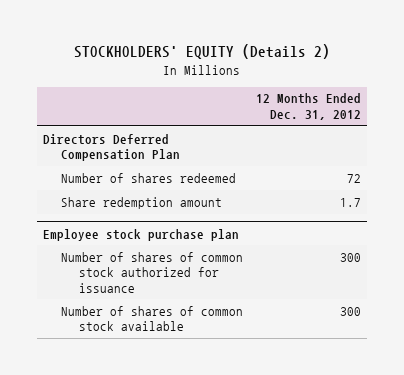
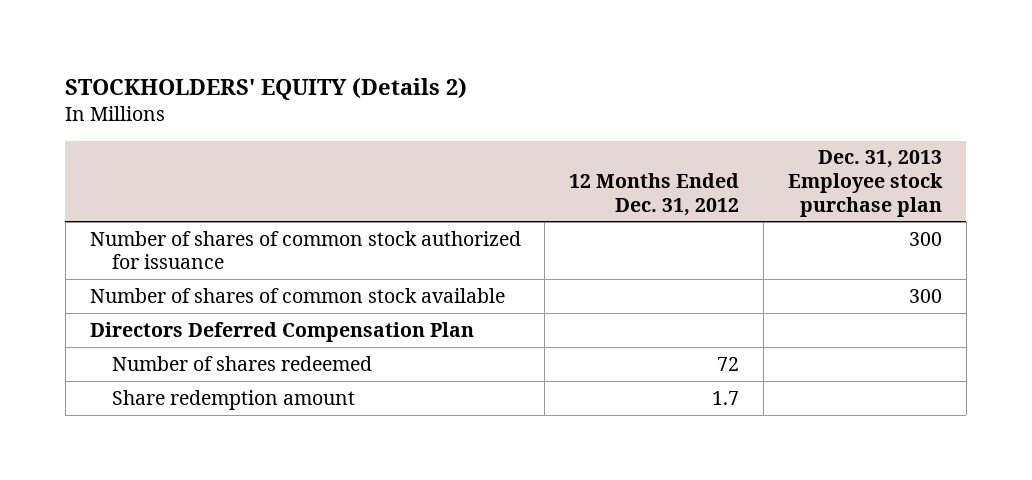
none -> [787,150,943,217] Dec. 31, 2013 Employee stock purchase plan
none -> [89,230,521,270] Number of shares of common stock authorized for issuance
none -> [89,287,505,303] Number of shares of common stock available
[43,228,240,241] Employee stock purchase plan -> none
[61,251,244,293] Number of shares of common stock authorized for issuance -> none
[61,305,244,332] Number of shares of common stock available -> none

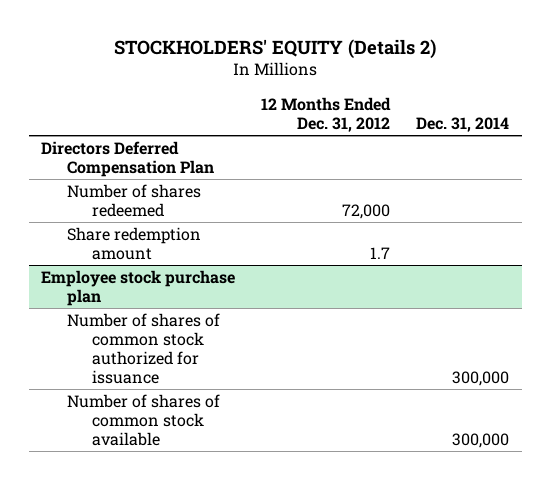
[787,150,943,217] Dec. 31, 2013 Employee stock purchase plan -> none
none -> [415,116,509,132] Dec. 31, 2014
[89,230,521,270] Number of shares of common stock authorized for issuance -> none
[89,287,505,303] Number of shares of common stock available -> none
[717,356,740,371] 72 -> [342,203,391,219] 72,000
none -> [41,270,236,306] Employee stock purchase plan
none -> [66,313,220,384] Number of shares of common stock authorized for issuance
none -> [66,394,220,446] Number of shares of common stock available

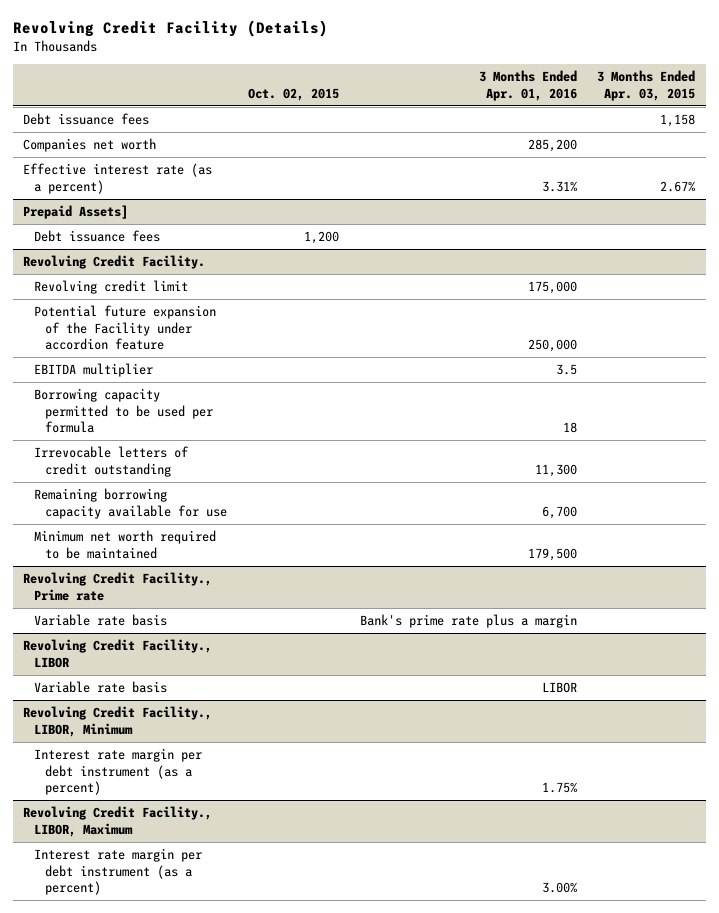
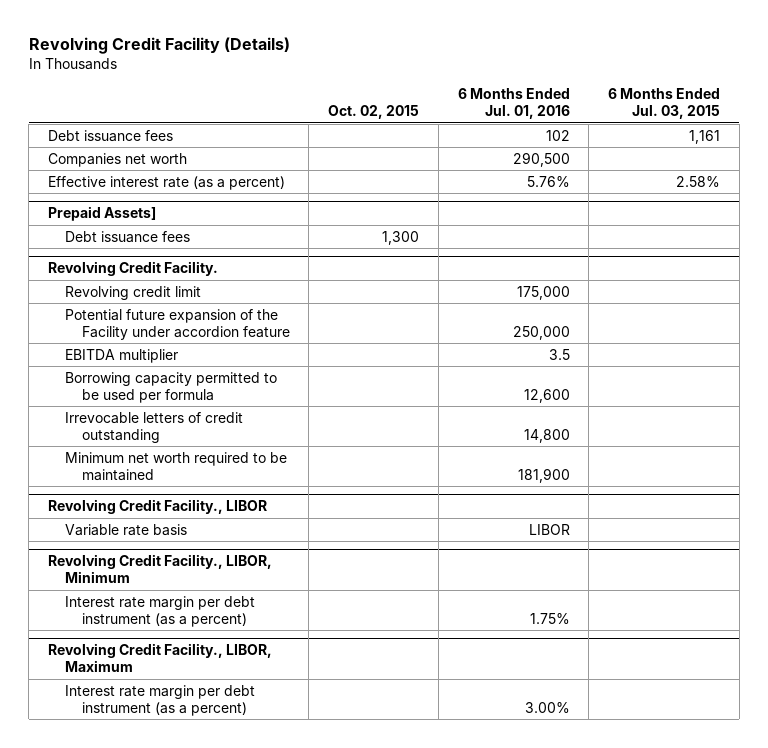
[478,70,577,101] 3 Months Ended Apr. 01, 2016 -> none
[597,70,696,101] 3 Months Ended Apr. 03, 2015 -> none
none -> [457,88,570,120] 6 Months Ended Jul. 01, 2016
none -> [608,88,721,120] 6 Months Ended Jul. 03, 2015
[303,231,339,245] 1,200 -> [382,230,420,245] 1,300
[34,488,227,519] Remaining borrowing capacity available for use -> none
[23,572,213,601] Revolving Credit Facility., Prime rate -> none
[34,614,168,627] Variable rate basis -> none

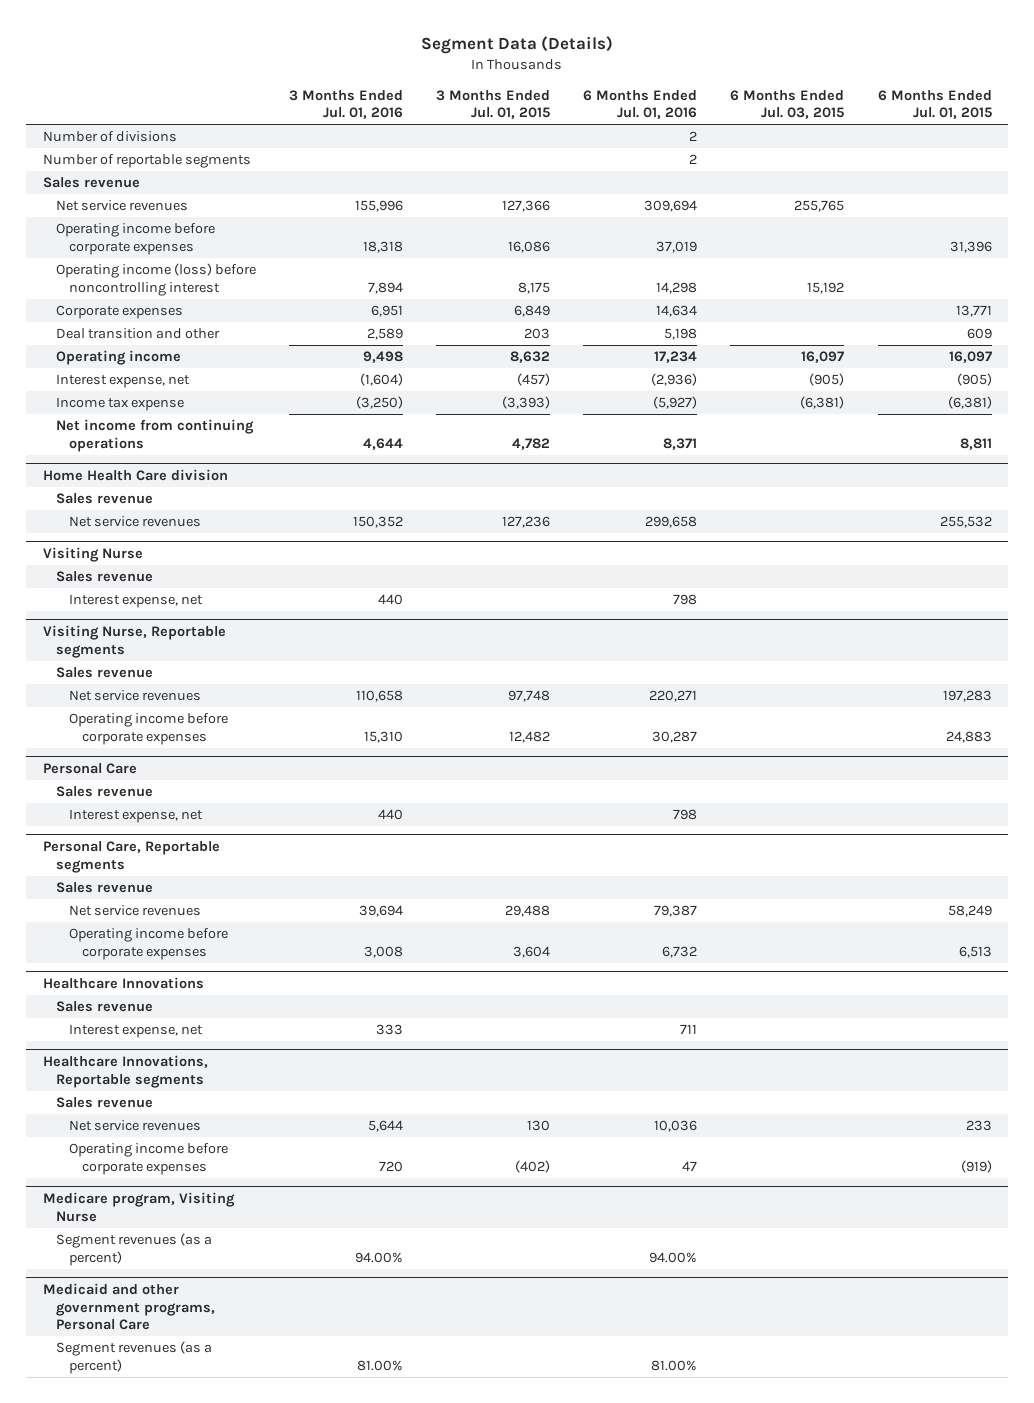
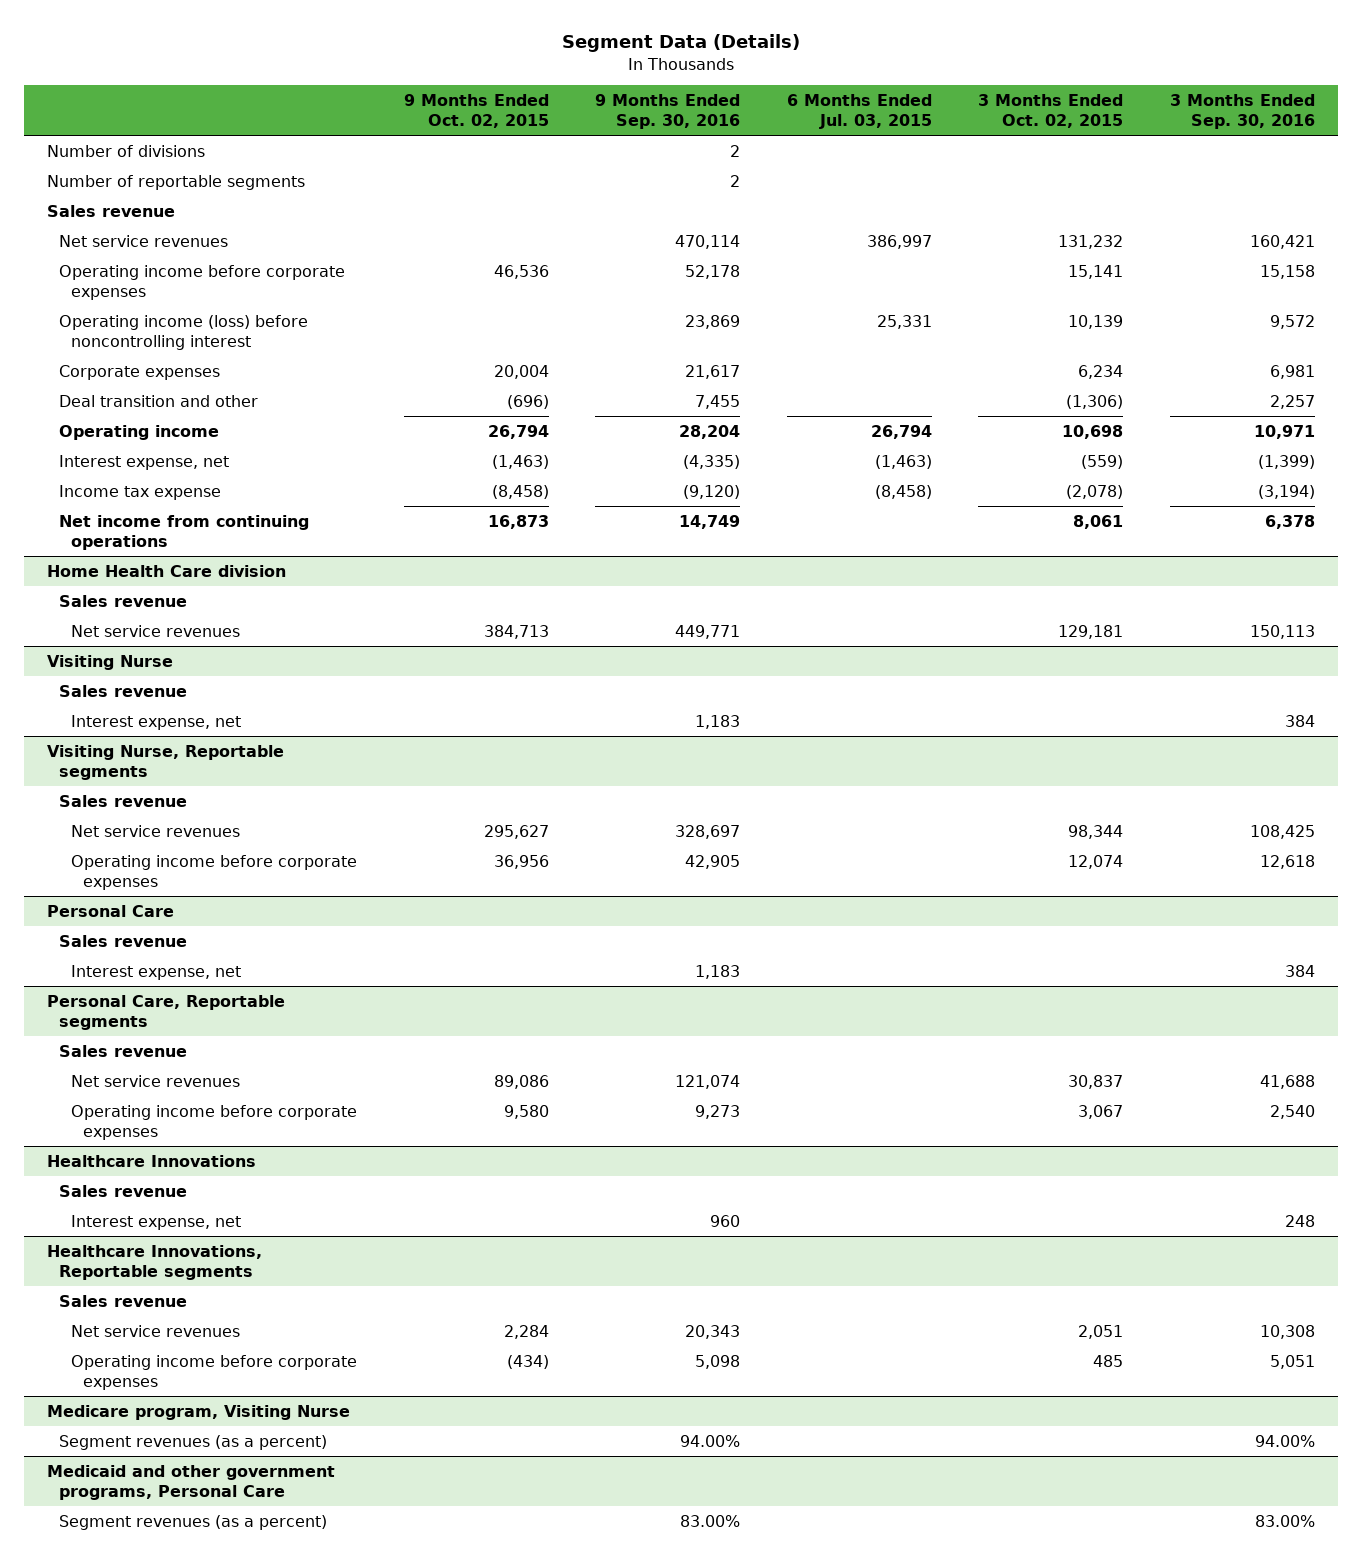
[288,89,403,120] 3 Months Ended Jul. 01, 2016 -> none
[436,89,551,120] 3 Months Ended Jul. 01, 2015 -> none
[583,89,698,120] 6 Months Ended Jul. 01, 2016 -> none
[877,89,992,120] 6 Months Ended Jul. 01, 2015 -> none
none -> [403,93,549,129] 9 Months Ended Oct. 02, 2015
none -> [595,93,741,130] 9 Months Ended Sep. 30, 2016
none -> [978,93,1124,129] 3 Months Ended Oct. 02, 2015
none -> [1169,93,1315,130] 3 Months Ended Sep. 30, 2016
[794,200,845,213] 255,765 -> [866,234,932,249] 386,997
[807,281,845,294] 15,192 -> [876,314,932,329] 25,331
[801,351,845,364] 16,097 -> [870,424,932,439] 26,794
[809,373,845,387] (905) -> [874,454,932,469] (1,463)
[800,396,845,410] (6,381) -> [874,484,932,499] (8,458)

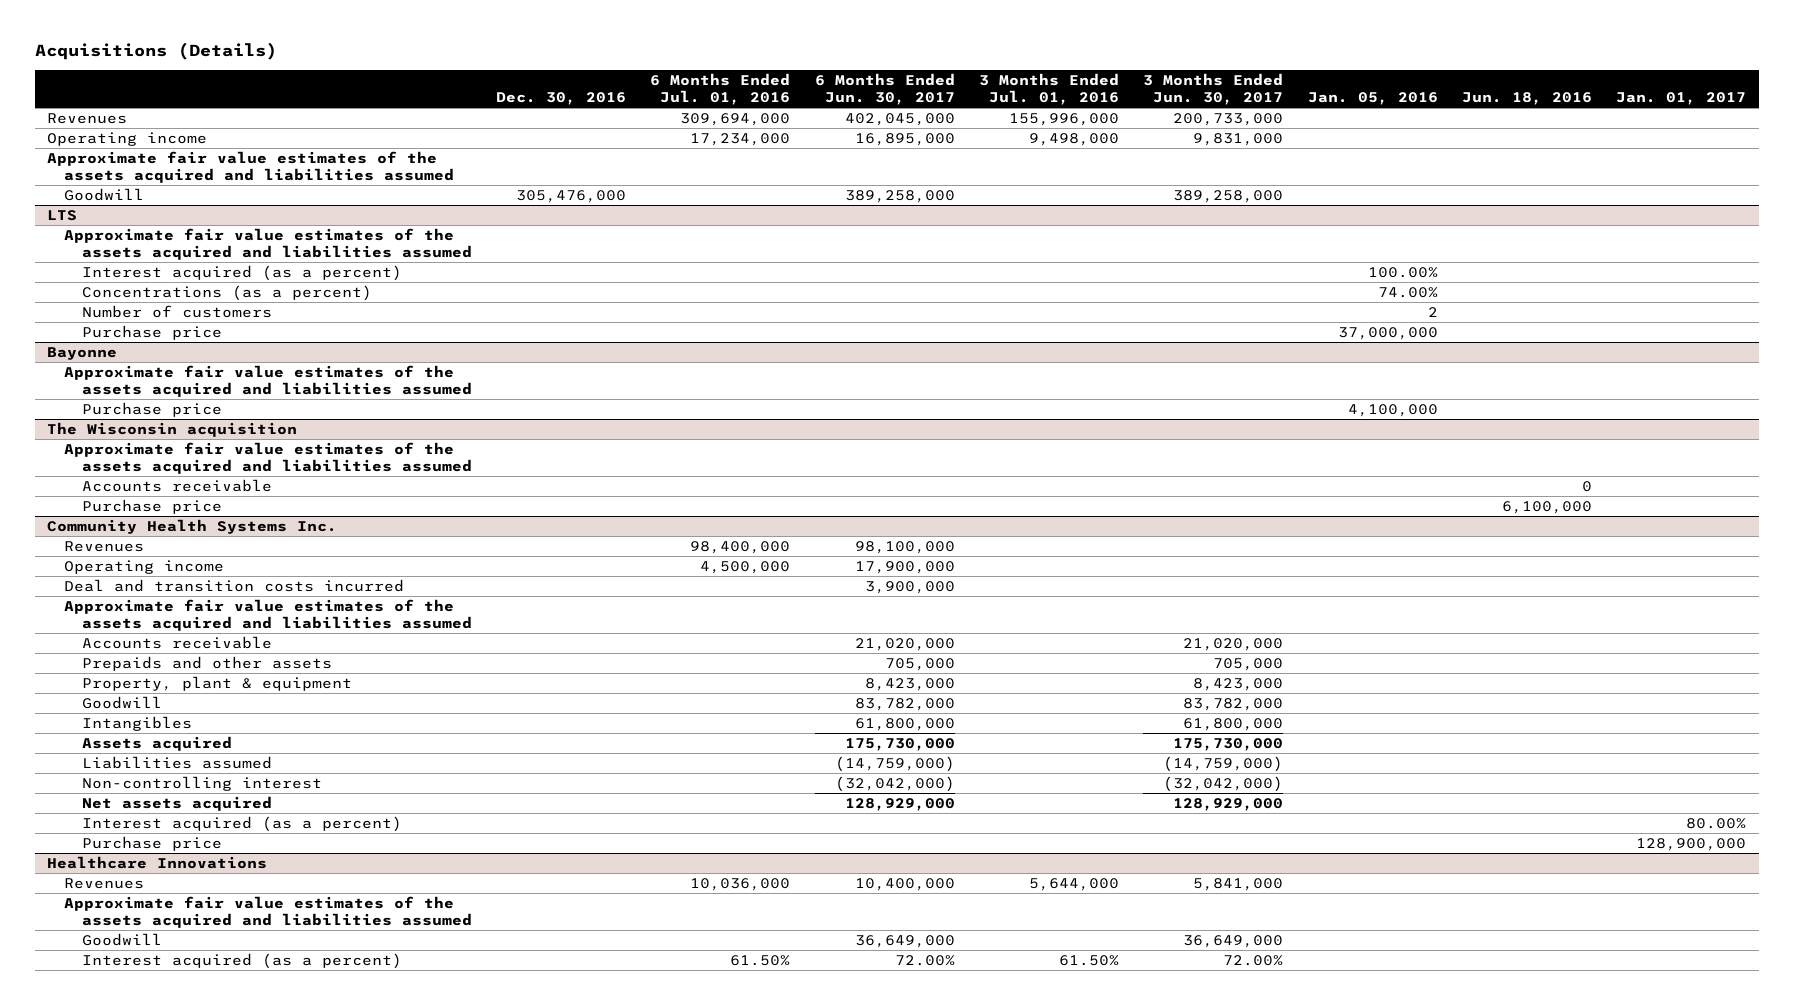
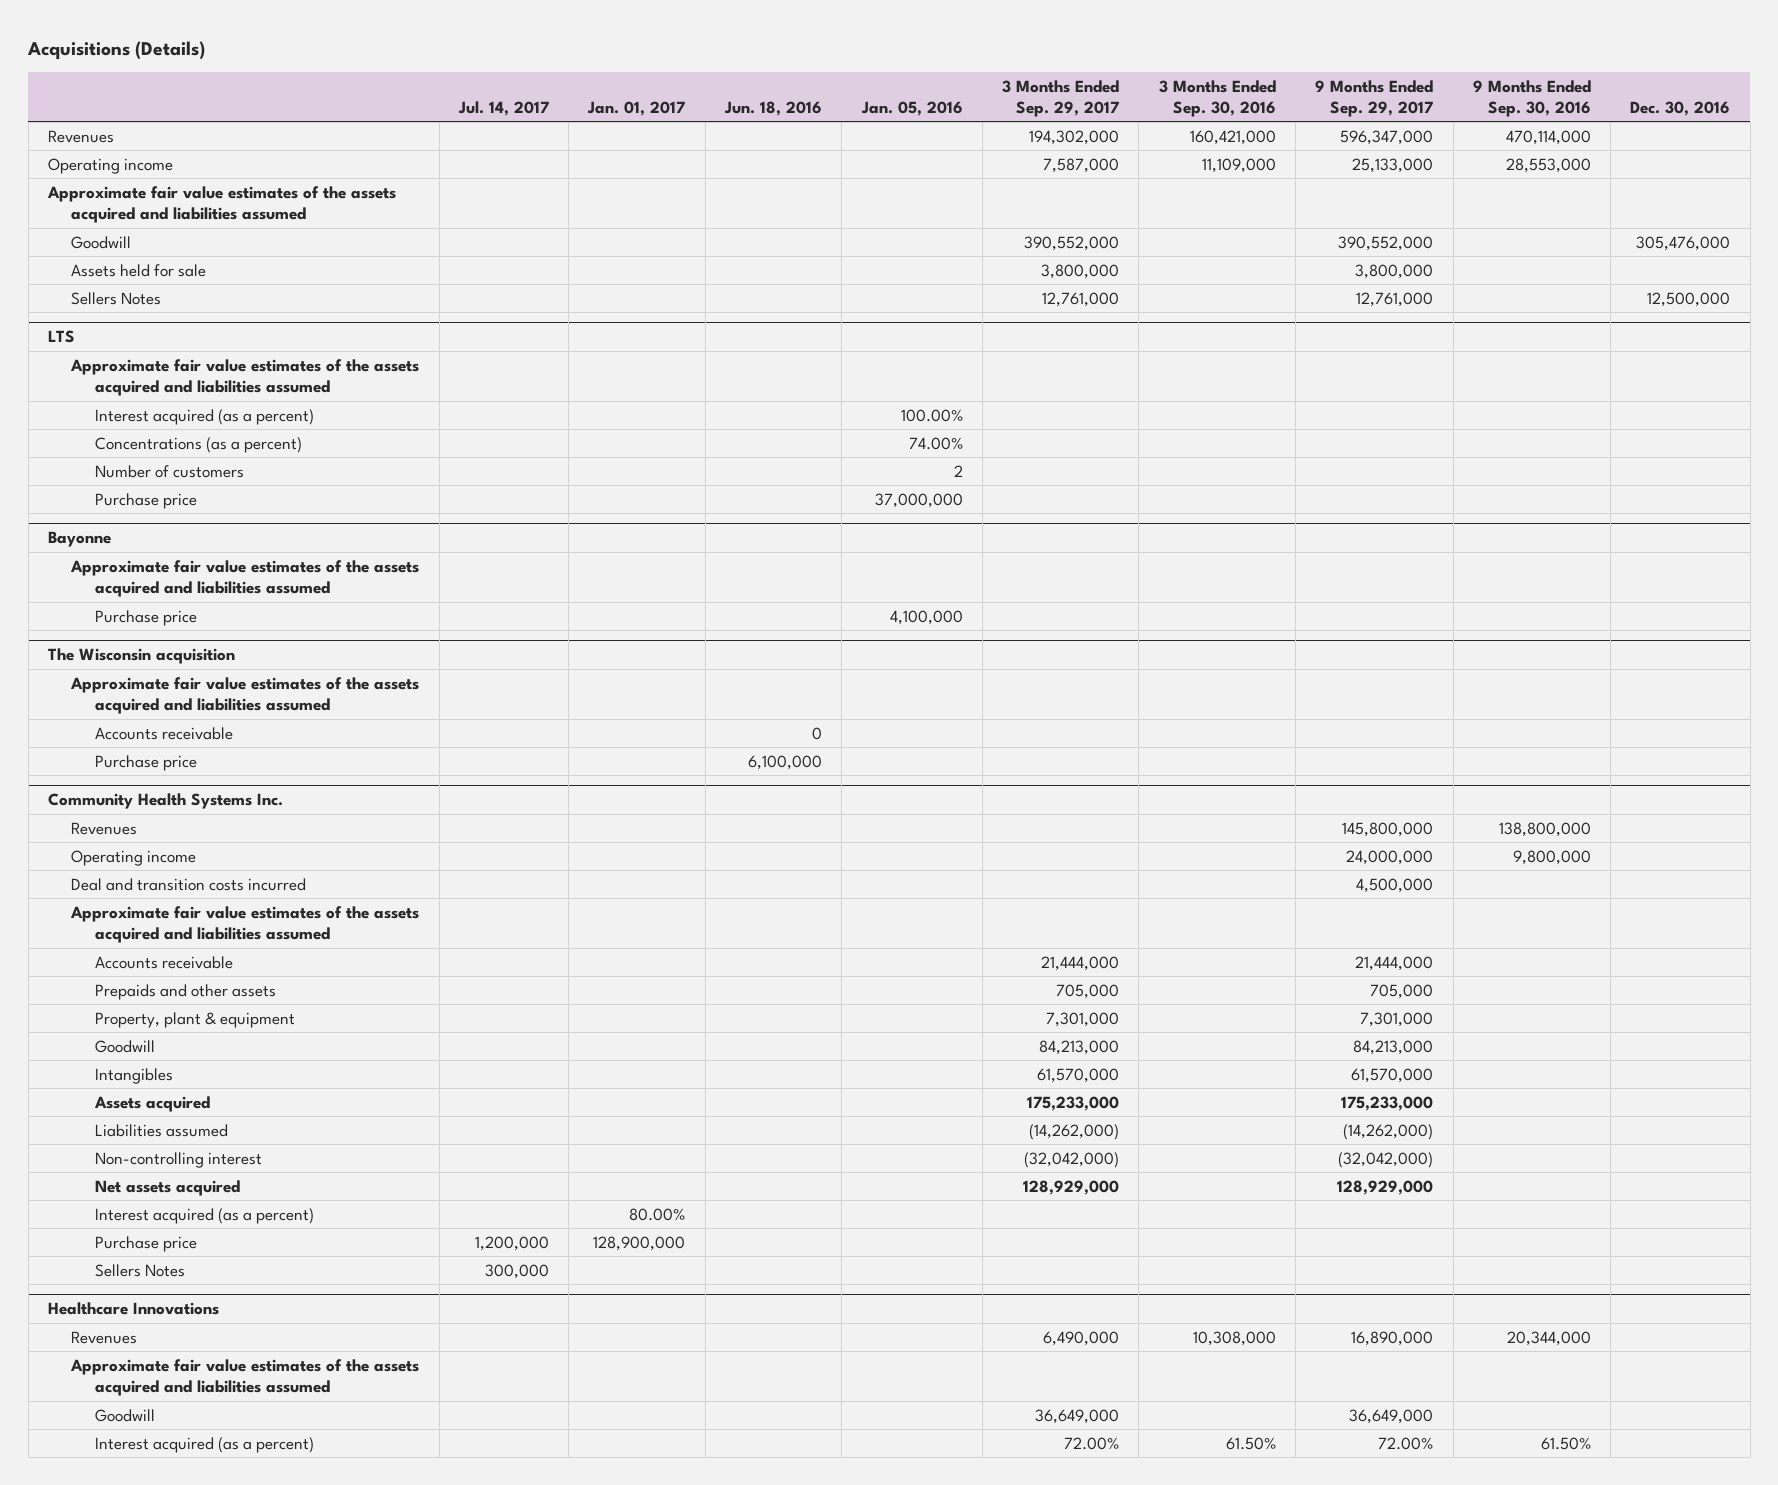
[650,73,791,106] 6 Months Ended Jul. 01, 2016 -> none
[814,73,955,106] 6 Months Ended Jun. 30, 2017 -> none
[979,73,1120,106] 3 Months Ended Jul. 01, 2016 -> none
[1143,73,1284,106] 3 Months Ended Jun. 30, 2017 -> none
none -> [457,100,549,116] Jul. 14, 2017
none -> [1002,79,1120,117] 3 Months Ended Sep. 29, 2017
none -> [1158,79,1276,117] 3 Months Ended Sep. 30, 2016
none -> [1315,79,1434,117] 9 Months Ended Sep. 29, 2017
none -> [1472,79,1591,117] 9 Months Ended Sep. 30, 2016
none -> [71,263,207,277] Assets held for sale
none -> [71,291,162,305] Sellers Notes
none -> [94,1263,185,1277] Sellers Notes

